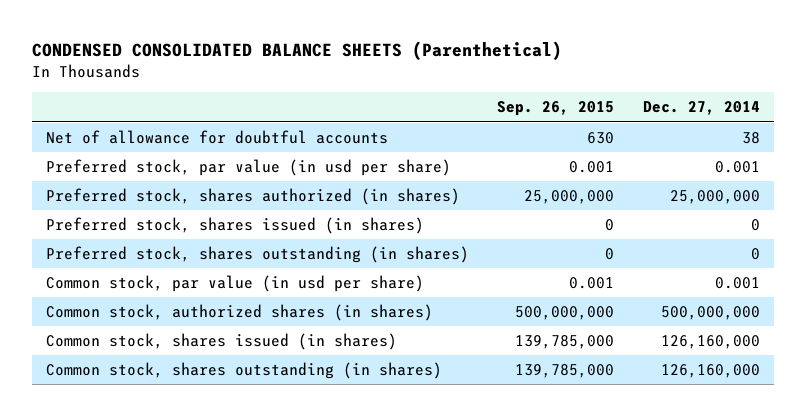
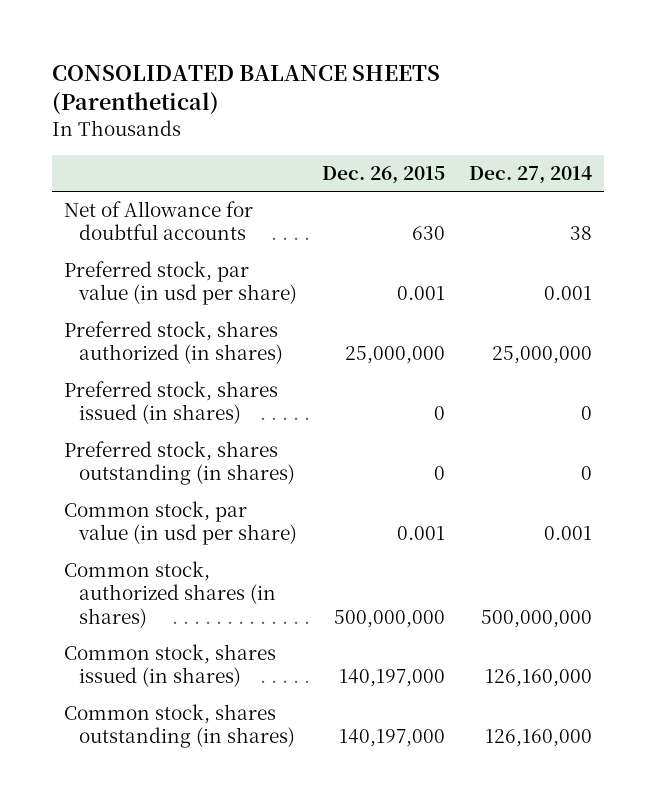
[32,41,563,61] CONDENSED CONSOLIDATED BALANCE SHEETS (Parenthetical) -> [52,65,441,116] CONSOLIDATED BALANCE SHEETS (Parenthetical)
[497,101,615,117] Sep. 26, 2015 -> none
none -> [321,165,445,184] Dec. 26, 2015
[46,130,389,145] Net of allowance for doubtful accounts -> [64,201,254,241] Net of Allowance for doubtful accounts

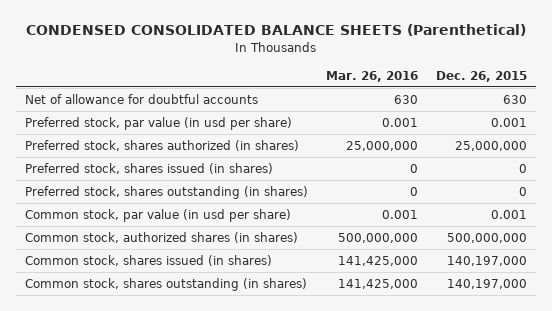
[52,65,441,116] CONSOLIDATED BALANCE SHEETS (Parenthetical) -> [25,24,526,37] CONDENSED CONSOLIDATED BALANCE SHEETS (Parenthetical)
[468,165,592,184] Dec. 27, 2014 -> none
none -> [325,70,418,82] Mar. 26, 2016
[64,201,254,241] Net of Allowance for doubtful accounts -> [25,93,259,104] Net of allowance for doubtful accounts

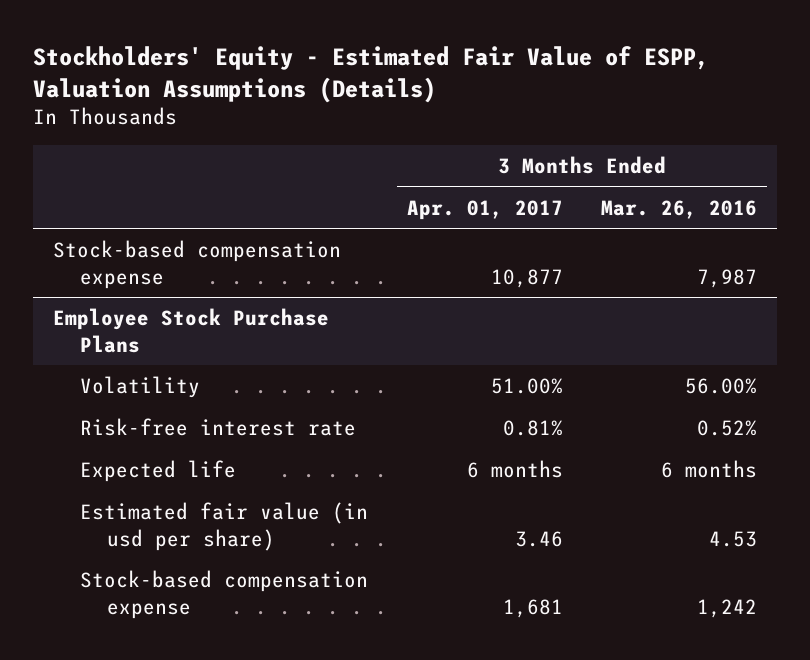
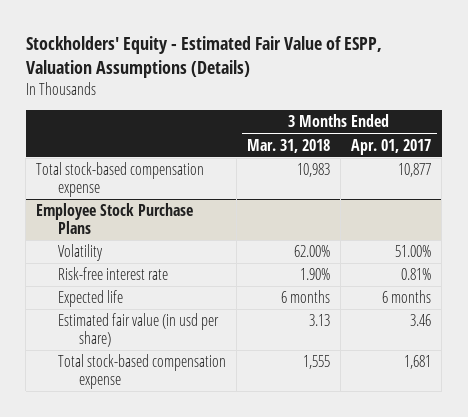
[601,199,758,219] Mar. 26, 2016 -> none
none -> [247,138,331,153] Mar. 31, 2018
[52,240,341,289] Stock-based compensation expense -> [36,162,205,197] Total stock-based compensation expense
[79,570,368,619] Stock-based compensation expense -> [57,354,226,389] Total stock-based compensation expense

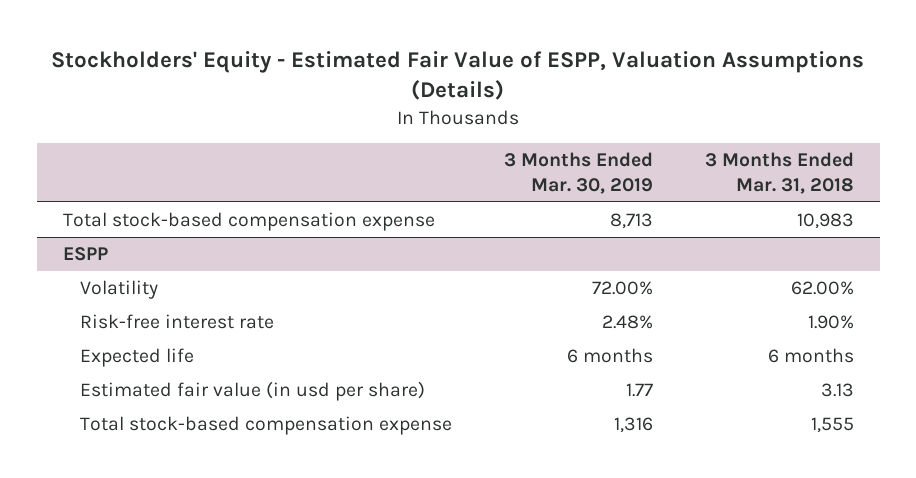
[351,138,432,155] Apr. 01, 2017 -> none
none -> [503,152,653,195] 3 Months Ended Mar. 30, 2019
[36,203,194,234] Employee Stock Purchase Plans -> [62,246,108,261] ESPP

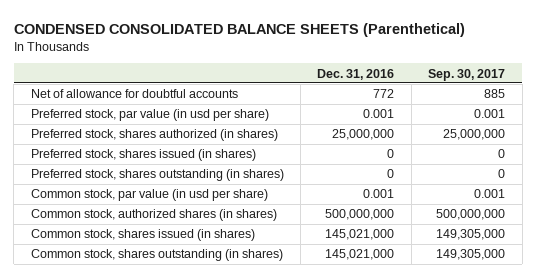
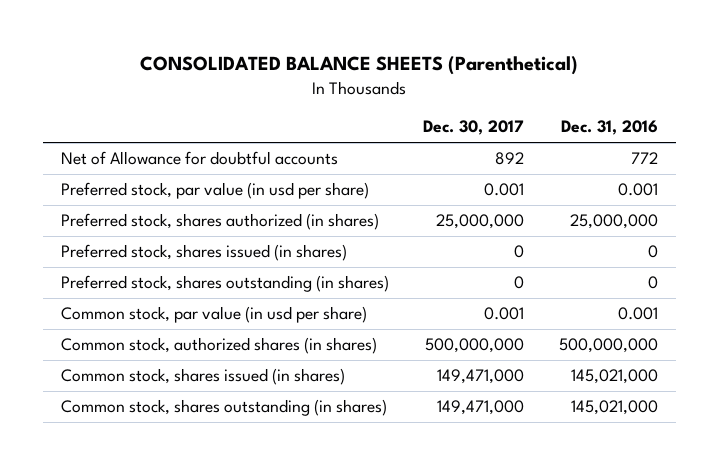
[13,22,465,37] CONDENSED CONSOLIDATED BALANCE SHEETS (Parenthetical) -> [140,56,579,76] CONSOLIDATED BALANCE SHEETS (Parenthetical)
[428,68,506,81] Sep. 30, 2017 -> none
none -> [423,120,525,136] Dec. 30, 2017
[30,89,238,99] Net of allowance for doubtful accounts -> [60,151,338,166] Net of Allowance for doubtful accounts

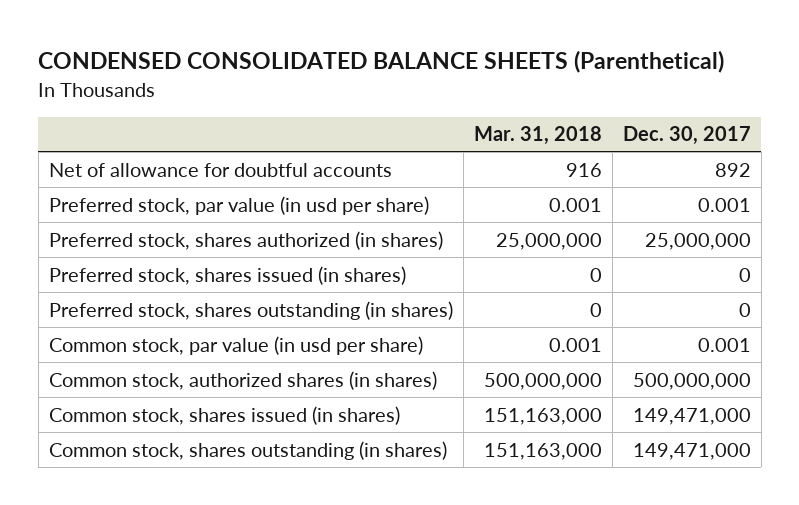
[140,56,579,76] CONSOLIDATED BALANCE SHEETS (Parenthetical) -> [38,50,725,74] CONDENSED CONSOLIDATED BALANCE SHEETS (Parenthetical)
[561,120,659,136] Dec. 31, 2016 -> none
none -> [473,126,602,146] Mar. 31, 2018
[60,151,338,166] Net of Allowance for doubtful accounts -> [48,162,392,177] Net of allowance for doubtful accounts

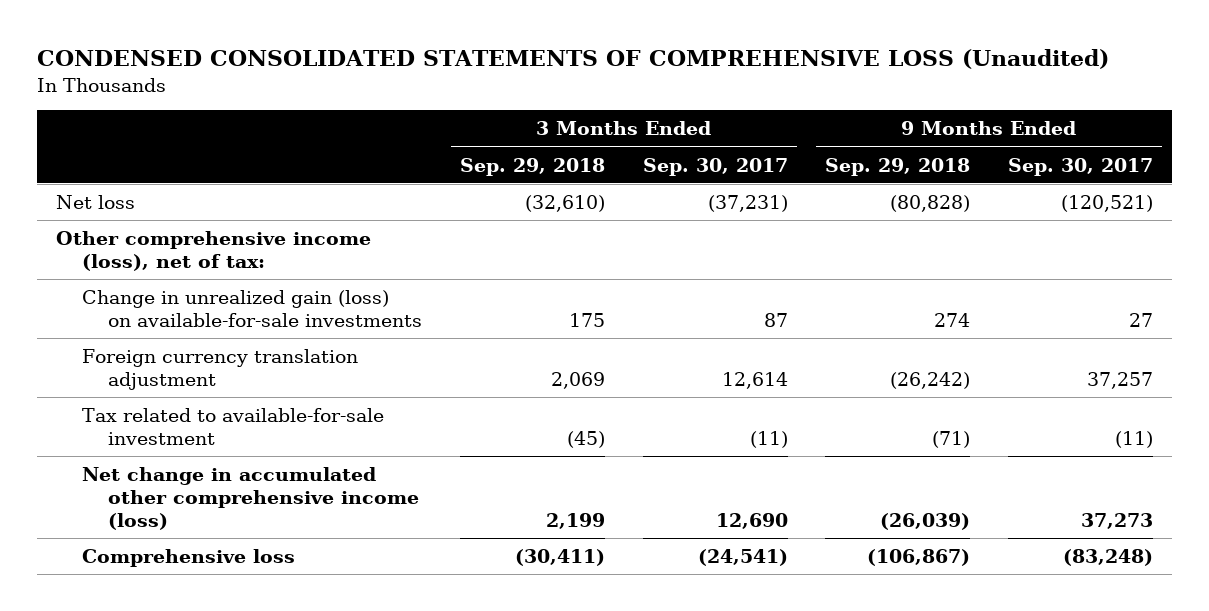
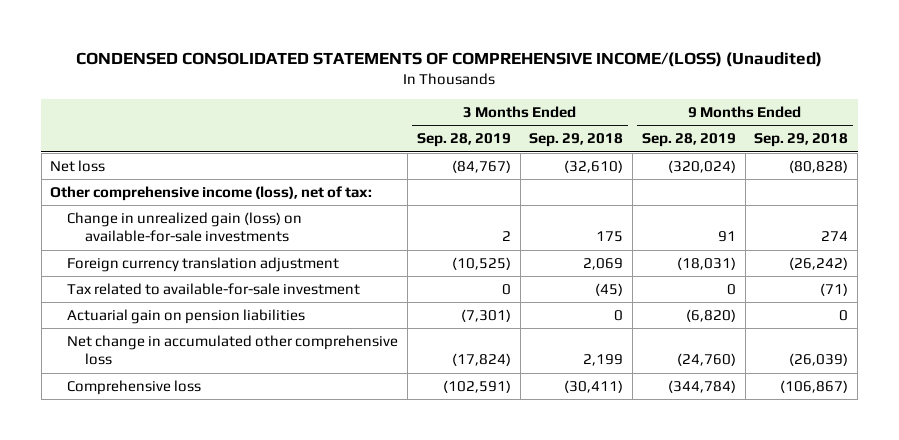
[37,49,1110,70] CONDENSED CONSOLIDATED STATEMENTS OF COMPREHENSIVE LOSS (Unaudited) -> [76,52,823,68] CONDENSED CONSOLIDATED STATEMENTS OF COMPREHENSIVE INCOME/(LOSS) (Unaudited)
[642,157,788,176] Sep. 30, 2017 -> none
[1007,157,1153,176] Sep. 30, 2017 -> none
none -> [416,133,511,148] Sep. 28, 2019
none -> [641,133,736,148] Sep. 28, 2019
none -> [67,308,306,324] Actuarial gain on pension liabilities
[82,466,420,531] Net change in accumulated other comprehensive income (loss) -> [67,334,399,366] Net change in accumulated other comprehensive loss

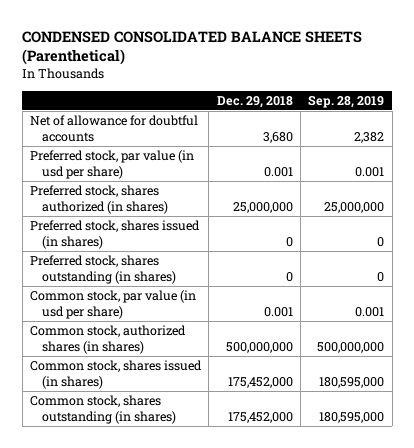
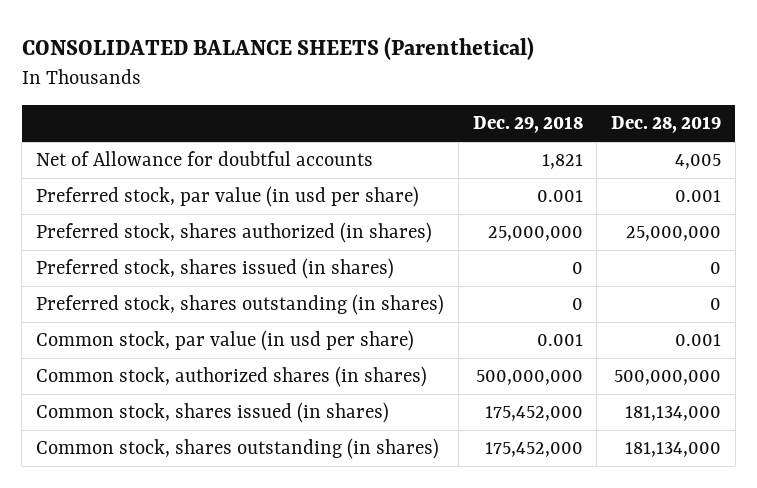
[22,30,363,66] CONDENSED CONSOLIDATED BALANCE SHEETS (Parenthetical) -> [21,36,534,60] CONSOLIDATED BALANCE SHEETS (Parenthetical)
[308,94,385,108] Sep. 28, 2019 -> none
none -> [610,116,721,134] Dec. 28, 2019
[30,115,199,143] Net of allowance for doubtful accounts -> [36,151,374,167] Net of Allowance for doubtful accounts
[262,132,293,144] 3,680 -> [541,154,583,170] 1,821

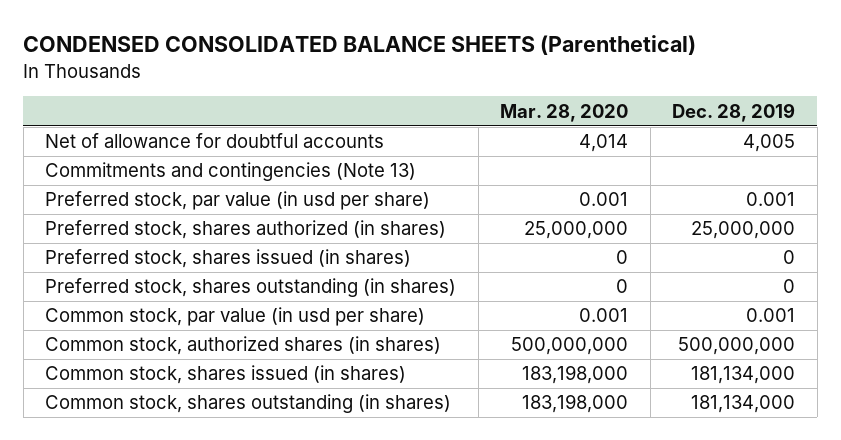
[21,36,534,60] CONSOLIDATED BALANCE SHEETS (Parenthetical) -> [23,35,697,56] CONDENSED CONSOLIDATED BALANCE SHEETS (Parenthetical)
[472,116,583,134] Dec. 29, 2018 -> none
none -> [500,103,629,122] Mar. 28, 2020
[36,151,374,167] Net of Allowance for doubtful accounts -> [45,133,385,149] Net of allowance for doubtful accounts
none -> [45,162,417,182] Commitments and contingencies (Note 13)

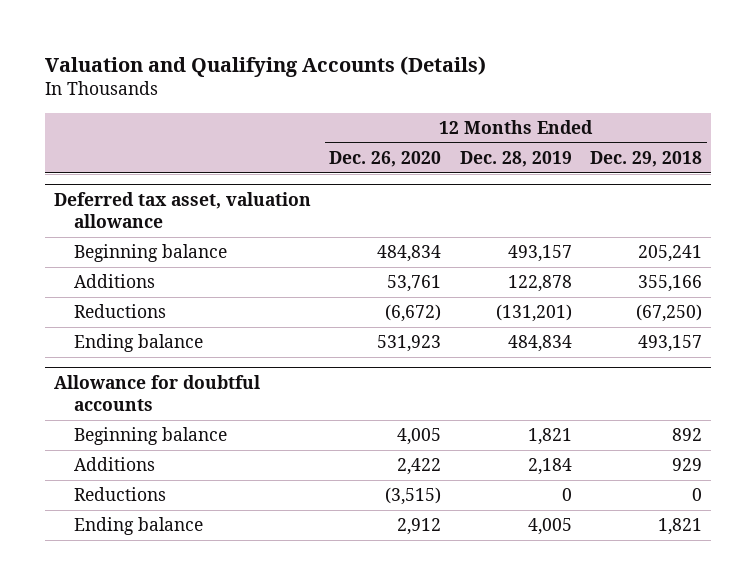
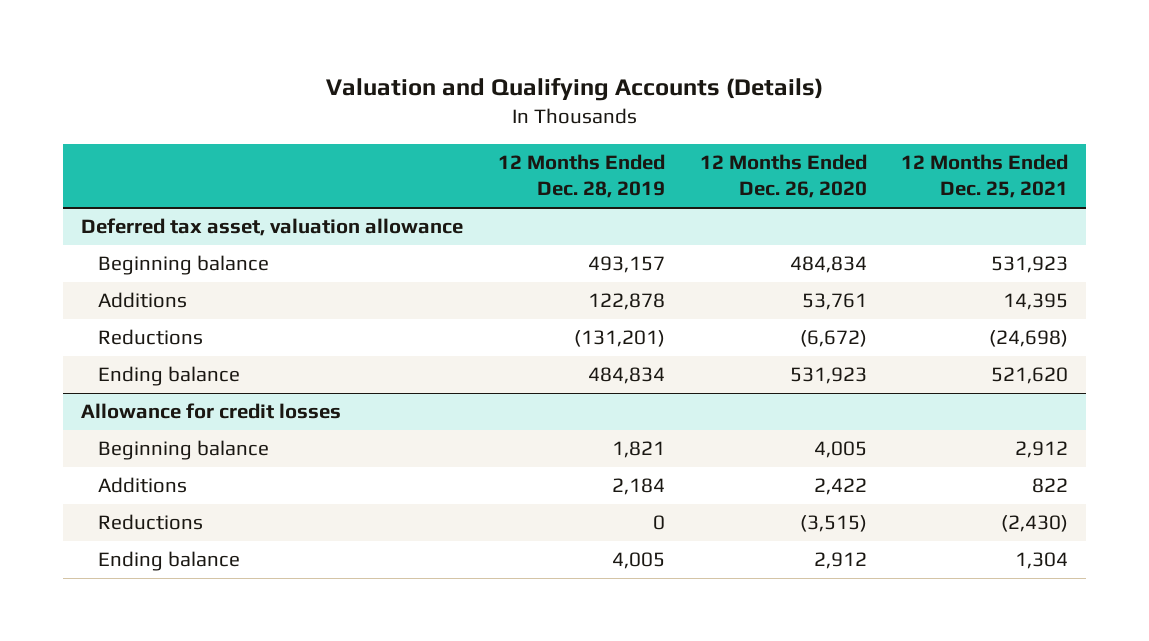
[589,151,702,168] Dec. 29, 2018 -> none
none -> [901,154,1069,199] 12 Months Ended Dec. 25, 2021
[54,375,261,411] Allowance for doubtful accounts -> [80,403,341,420] Allowance for credit losses

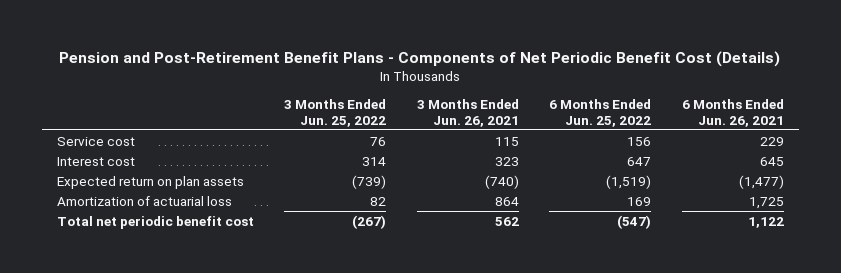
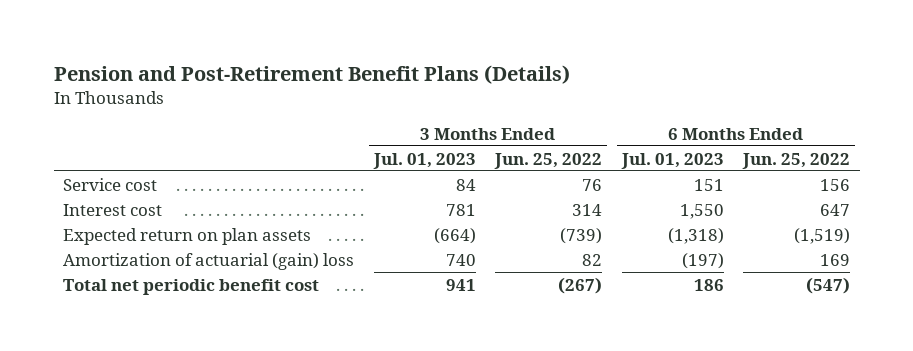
[59,50,781,67] Pension and Post-Retirement Benefit Plans - Components of Net Periodic Benefit Cost (Details) -> [53,64,570,84] Pension and Post-Retirement Benefit Plans (Details)
[416,98,519,127] 3 Months Ended Jun. 26, 2021 -> none
[681,98,784,127] 6 Months Ended Jun. 26, 2021 -> none
none -> [372,152,476,169] Jul. 01, 2023
none -> [620,152,724,169] Jul. 01, 2023
[57,195,233,206] Amortization of actuarial loss -> [63,252,355,270] Amortization of actuarial (gain) loss

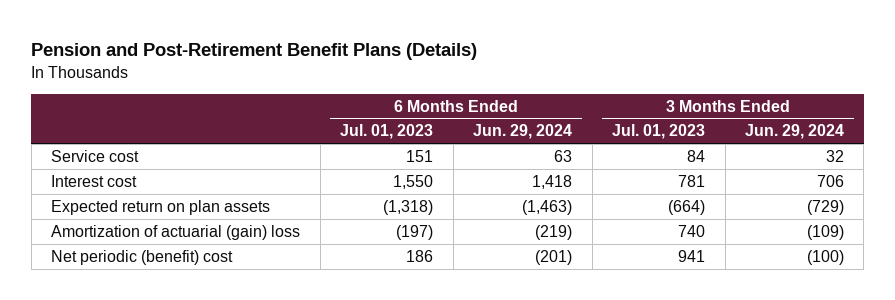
[494,152,603,169] Jun. 25, 2022 -> none
[741,152,850,169] Jun. 25, 2022 -> none
none -> [473,124,573,140] Jun. 29, 2024
none -> [745,124,845,140] Jun. 29, 2024
[63,278,320,295] Total net periodic benefit cost -> [51,249,234,265] Net periodic (benefit) cost

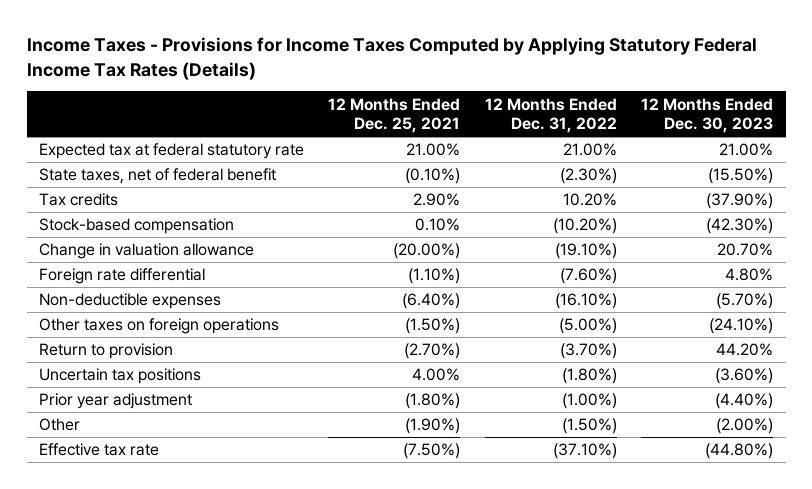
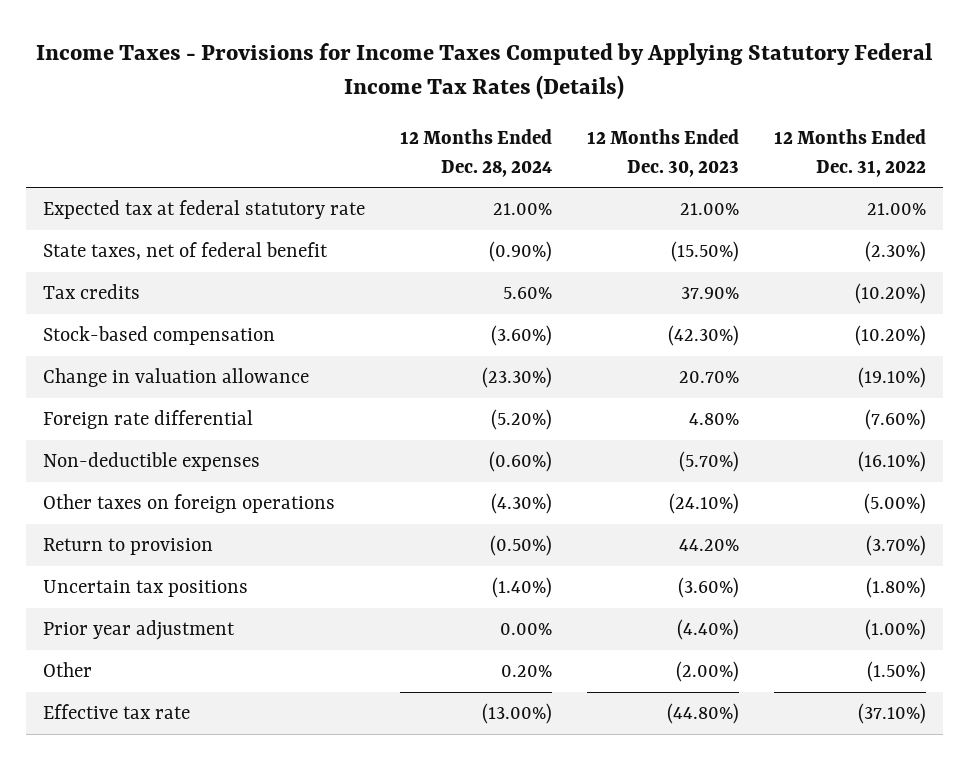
[328,97,461,134] 12 Months Ended Dec. 25, 2021 -> none
none -> [400,128,553,177] 12 Months Ended Dec. 28, 2024
[562,193,617,207] 10.20% -> [854,283,926,305] (10.20%)
[706,193,774,210] (37.90%) -> [680,287,739,300] 37.90%

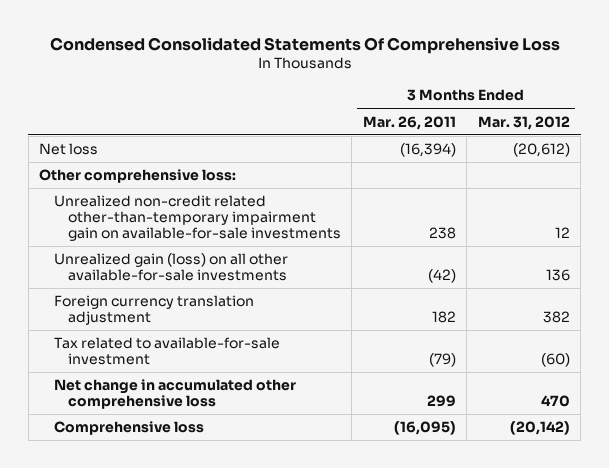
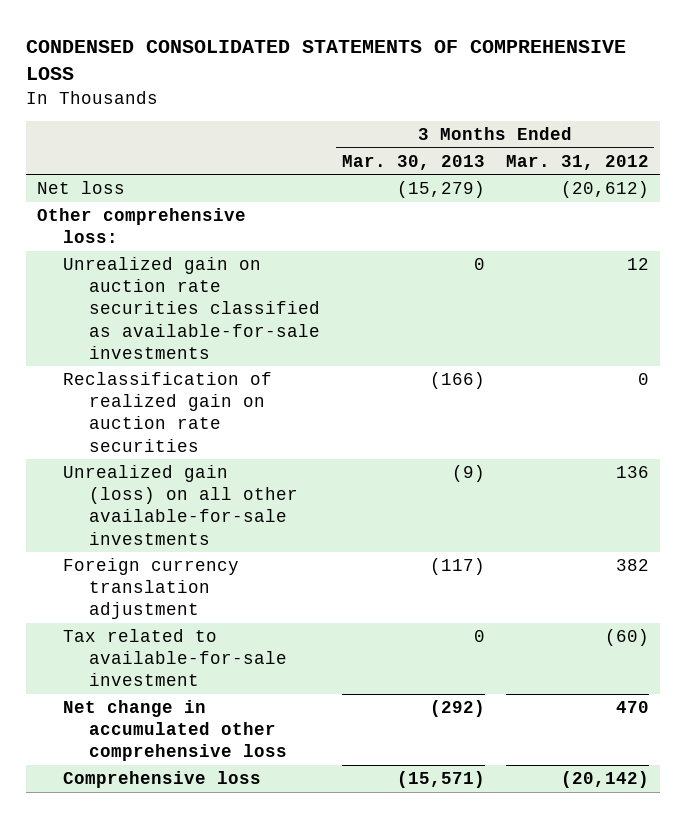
[49,36,560,54] Condensed Consolidated Statements Of Comprehensive Loss -> [26,40,627,81] CONDENSED CONSOLIDATED STATEMENTS OF COMPREHENSIVE LOSS
[362,115,456,130] Mar. 26, 2011 -> none
none -> [341,154,485,170] Mar. 30, 2013
[53,195,341,242] Unrealized non-credit related other-than-temporary impairment gain on available-for-sale investments -> none
none -> [63,257,321,359] Unrealized gain on auction rate securities classified as available-for-sale investments
none -> [63,372,273,452] Reclassification of realized gain on auction rate securities

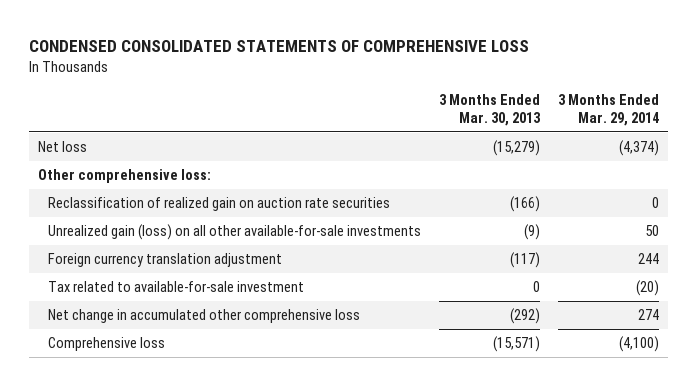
[506,154,650,170] Mar. 31, 2012 -> none
none -> [557,94,659,127] 3 Months Ended Mar. 29, 2014
[63,257,321,359] Unrealized gain on auction rate securities classified as available-for-sale investments -> none

